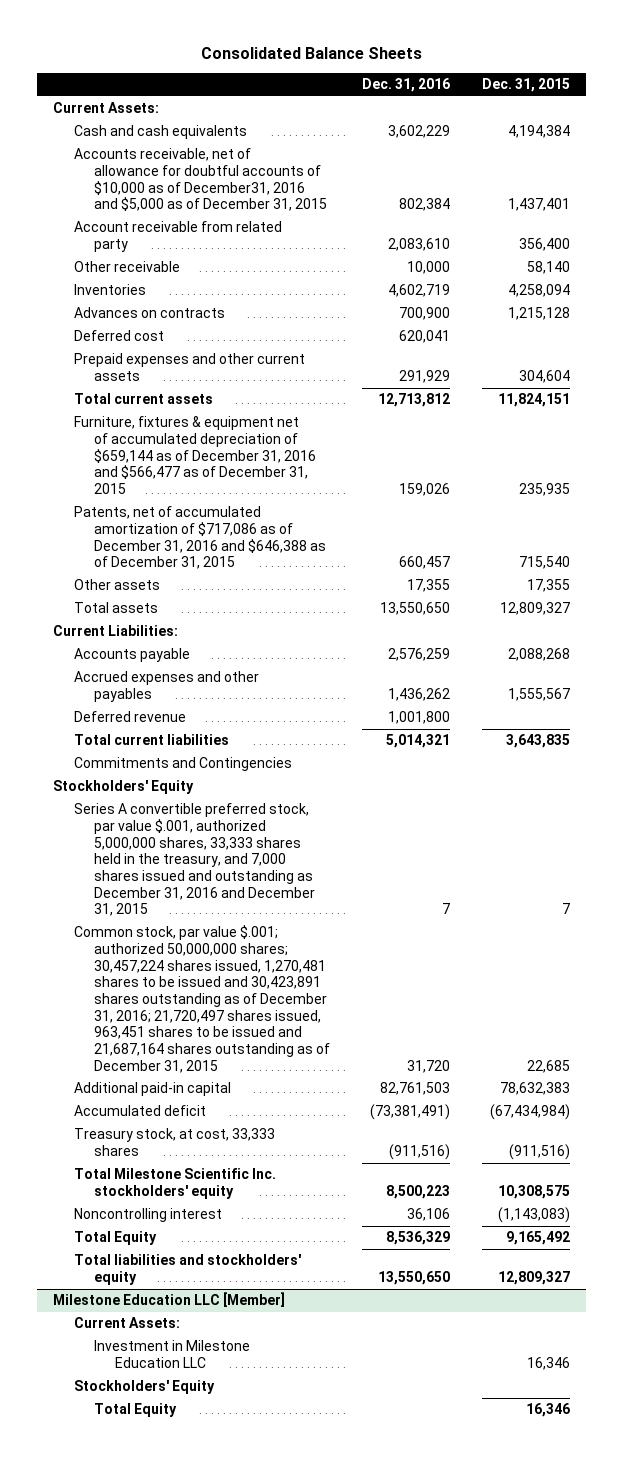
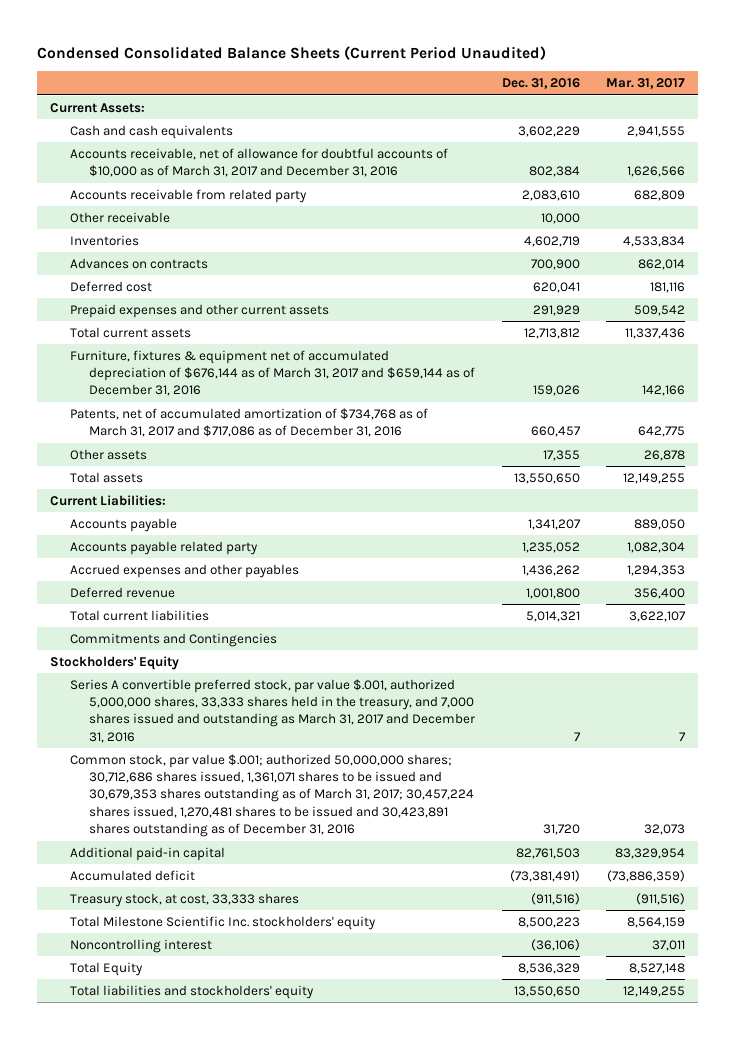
[200,46,422,59] Consolidated Balance Sheets -> [37,45,547,60] Condensed Consolidated Balance Sheets (Current Period Unaudited)
[481,78,570,93] Dec. 31, 2015 -> none
none -> [605,78,685,90] Mar. 31, 2017
[73,148,328,212] Accounts receivable, net of allowance for doubtful accounts of $10,000 as of December31, 2016 and $5,000 as of December 31, 2015 -> [69,147,448,178] Accounts receivable, net of allowance for doubtful accounts of $10,000 as of March 31, 2017 and December 31, 2016
[73,221,282,253] Account receivable from related party -> [69,188,307,203] Accounts receivable from related party
[73,416,317,495] Furniture, fixtures & equipment net of accumulated depreciation of $659,144 as of December 31, 2016 and $566,477 as of December 31, 2015 -> [69,349,476,397] Furniture, fixtures & equipment net of accumulated depreciation of $676,144 as of March 31, 2017 and $659,144 as of December 31, 2016
[73,506,327,570] Patents, net of accumulated amortization of $717,086 as of December 31, 2016 and $646,388 as of December 31, 2015 -> [69,407,428,438] Patents, net of accumulated amortization of $734,768 as of March 31, 2017 and $717,086 as of December 31, 2016
[388,648,451,662] 2,576,259 -> [527,518,581,530] 1,341,207
none -> [69,540,258,555] Accounts payable related party
[73,803,316,917] Series A convertible preferred stock, par value $.001, authorized 5,000,000 shares, 33,333 shares held in the treasury, and 7,000 shares issued and outstanding as December 31, 2016 and December 31, 2015 -> [69,678,476,743] Series A convertible preferred stock, par value $.001, authorized 5,000,000 shares, 33,333 shares held in the treasury, and 7,000 shares issued and outstanding as March 31, 2017 and December 31, 2016
[73,925,331,1073] Common stock, par value $.001; authorized 50,000,000 shares; 30,457,224 shares issued, 1,270,481 shares to be issued and 30,423,891 shares outstanding as of December 31, 2016; 21,720,497 shares issued, 963,451 shares to be issued and 21,687,164 shares outstanding as of December 31, 2015 -> [69,753,475,838] Common stock, par value $.001; authorized 50,000,000 shares; 30,712,686 shares issued, 1,361,071 shares to be issued and 30,679,353 shares outstanding as of March 31, 2017; 30,457,224 shares issued, 1,270,481 shares to be issued and 30,423,891 shares outstanding as of December 31, 2016
[407,1208,451,1222] 36,106 -> [530,938,580,951] (36,106)
[53,1292,286,1308] Milestone Education LLC [Member] -> none
[73,1317,180,1329] Current Assets: -> none
[94,1340,251,1369] Investment in Milestone Education LLC -> none
[73,1380,215,1395] Stockholders' Equity -> none
[94,1403,178,1418] Total Equity -> none

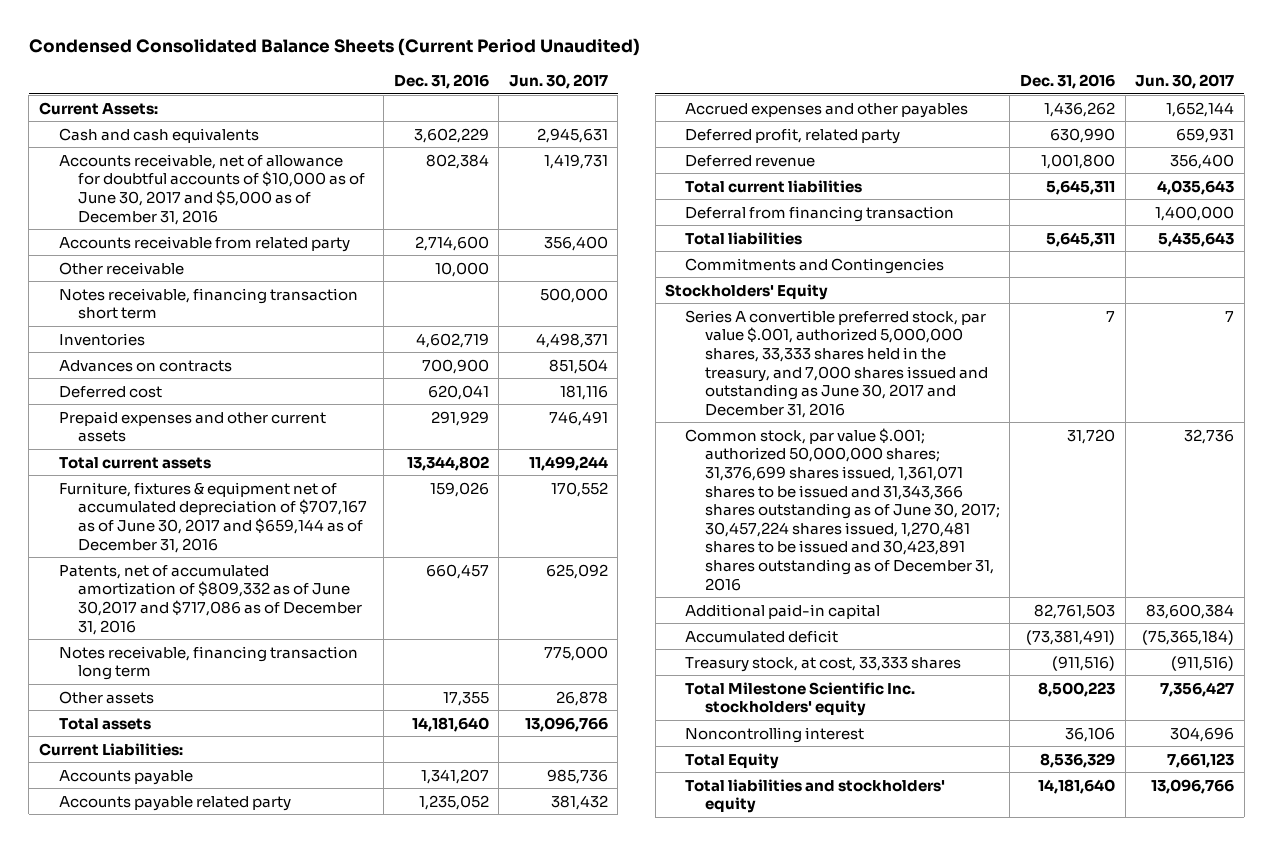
[605,78,685,90] Mar. 31, 2017 -> none
none -> [508,73,608,89] Jun. 30, 2017
[69,147,448,178] Accounts receivable, net of allowance for doubtful accounts of $10,000 as of March 31, 2017 and December 31, 2016 -> [58,153,366,225] Accounts receivable, net of allowance for doubtful accounts of $10,000 as of June 30, 2017 and $5,000 as of December 31, 2016
[521,189,580,201] 2,083,610 -> [414,235,489,251] 2,714,600
none -> [58,287,358,320] Notes receivable, financing transaction short term
[523,327,580,339] 12,713,812 -> [406,455,489,471] 13,344,802
[69,349,476,397] Furniture, fixtures & equipment net of accumulated depreciation of $676,144 as of March 31, 2017 and $659,144 as of December 31, 2016 -> [58,481,368,553] Furniture, fixtures & equipment net of accumulated depreciation of $707,167 as of June 30, 2017 and $659,144 as of December 31, 2016
[69,407,428,438] Patents, net of accumulated amortization of $734,768 as of March 31, 2017 and $717,086 as of December 31, 2016 -> [58,564,363,635] Patents, net of accumulated amortization of $809,332 as of June 30,2017 and $717,086 as of December 31, 2016
none -> [58,645,358,681] Notes receivable, financing transaction long term
[513,472,580,484] 13,550,650 -> [411,716,489,732] 14,181,640
none -> [685,127,901,144] Deferred profit, related party
[525,610,580,622] 5,014,321 -> [1046,179,1116,195] 5,645,311
none -> [685,205,955,222] Deferral from financing transaction
none -> [685,231,803,245] Total liabilities
[69,678,476,743] Series A convertible preferred stock, par value $.001, authorized 5,000,000 shares, 33,333 shares held in the treasury, and 7,000 shares issued and outstanding as March 31, 2017 and December 31, 2016 -> [685,309,988,418] Series A convertible preferred stock, par value $.001, authorized 5,000,000 shares, 33,333 shares held in the treasury, and 7,000 shares issued and outstanding as June 30, 2017 and December 31, 2016
[69,753,475,838] Common stock, par value $.001; authorized 50,000,000 shares; 30,712,686 shares issued, 1,361,071 shares to be issued and 30,679,353 shares outstanding as of March 31, 2017; 30,457,224 shares issued, 1,270,481 shares to be issued and 30,423,891 shares outstanding as of December 31, 2016 -> [685,427,1000,591] Common stock, par value $.001; authorized 50,000,000 shares; 31,376,699 shares issued, 1,361,071 shares to be issued and 31,343,366 shares outstanding as of June 30, 2017; 30,457,224 shares issued, 1,270,481 shares to be issued and 30,423,891 shares outstanding as of December 31, 2016
[530,938,580,951] (36,106) -> [1065,726,1116,742] 36,106
[513,985,580,997] 13,550,650 -> [1038,778,1116,794] 14,181,640

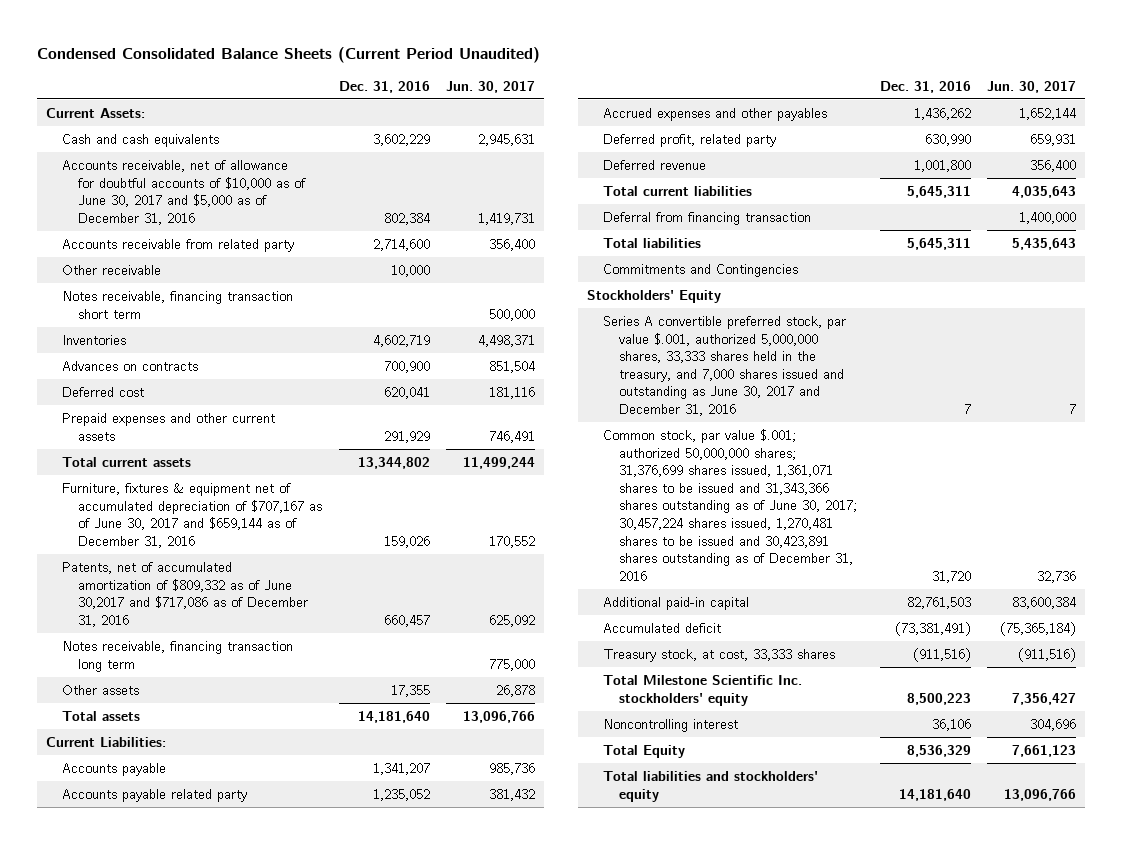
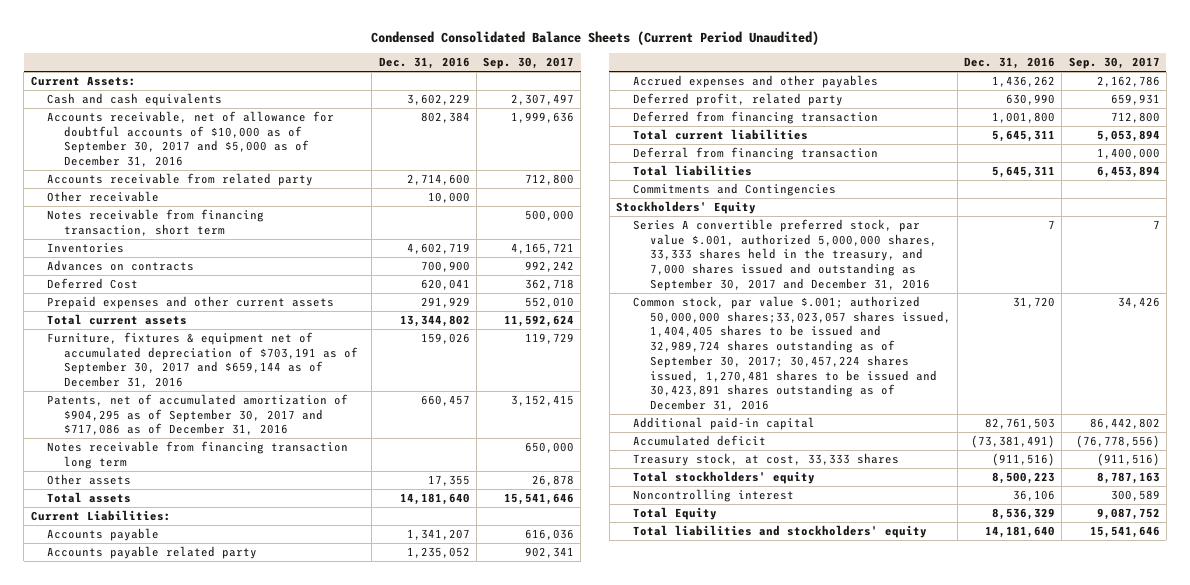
[446,80,536,93] Jun. 30, 2017 -> none
none -> [483,57,575,70] Sep. 30, 2017
[61,159,306,225] Accounts receivable, net of allowance for doubtful accounts of $10,000 as of June 30, 2017 and $5,000 as of December 31, 2016 -> [47,111,335,168] Accounts receivable, net of allowance for doubtful accounts of $10,000 as of September 30, 2017 and $5,000 as of December 31, 2016
[61,290,293,319] Notes receivable, financing transaction short term -> [47,209,265,236] Notes receivable from financing transaction, short term
[61,386,144,397] Deferred cost -> [47,278,139,290] Deferred Cost
[61,482,322,548] Furniture, fixtures & equipment net of accumulated depreciation of $707,167 as of June 30, 2017 and $659,144 as of December 31, 2016 -> [47,332,359,389] Furniture, fixtures & equipment net of accumulated depreciation of $703,191 as of September 30, 2017 and $659,144 as of December 31, 2016
[61,561,308,627] Patents, net of accumulated amortization of $809,332 as of June 30,2017 and $717,086 as of December 31, 2016 -> [47,394,349,436] Patents, net of accumulated amortization of $904,295 as of September 30, 2017 and $717,086 as of December 31, 2016
[61,640,293,672] Notes receivable, financing transaction long term -> [47,441,349,469] Notes receivable from financing transaction long term
[602,159,706,170] Deferred revenue -> [632,111,878,125] Deferred from financing transaction
[602,315,846,417] Series A convertible preferred stock, par value $.001, authorized 5,000,000 shares, 33,333 shares held in the treasury, and 7,000 shares issued and outstanding as June 30, 2017 and December 31, 2016 -> [632,219,937,291] Series A convertible preferred stock, par value $.001, authorized 5,000,000 shares, 33,333 shares held in the treasury, and 7,000 shares issued and outstanding as September 30, 2017 and December 31, 2016
[602,428,857,582] Common stock, par value $.001; authorized 50,000,000 shares; 31,376,699 shares issued, 1,361,071 shares to be issued and 31,343,366 shares outstanding as of June 30, 2017; 30,457,224 shares issued, 1,270,481 shares to be issued and 30,423,891 shares outstanding as of December 31, 2016 -> [632,296,951,412] Common stock, par value $.001; authorized 50,000,000 shares;33,023,057 shares issued, 1,404,405 shares to be issued and 32,989,724 shares outstanding as of September 30, 2017; 30,457,224 shares issued, 1,270,481 shares to be issued and 30,423,891 shares outstanding as of December 31, 2016
[602,674,802,706] Total Milestone Scientific Inc. stockholders' equity -> [632,471,815,485] Total stockholders' equity

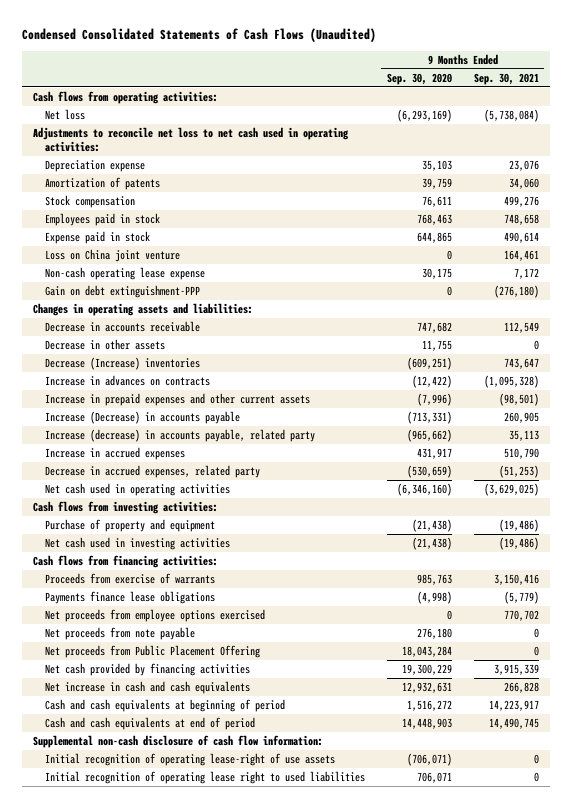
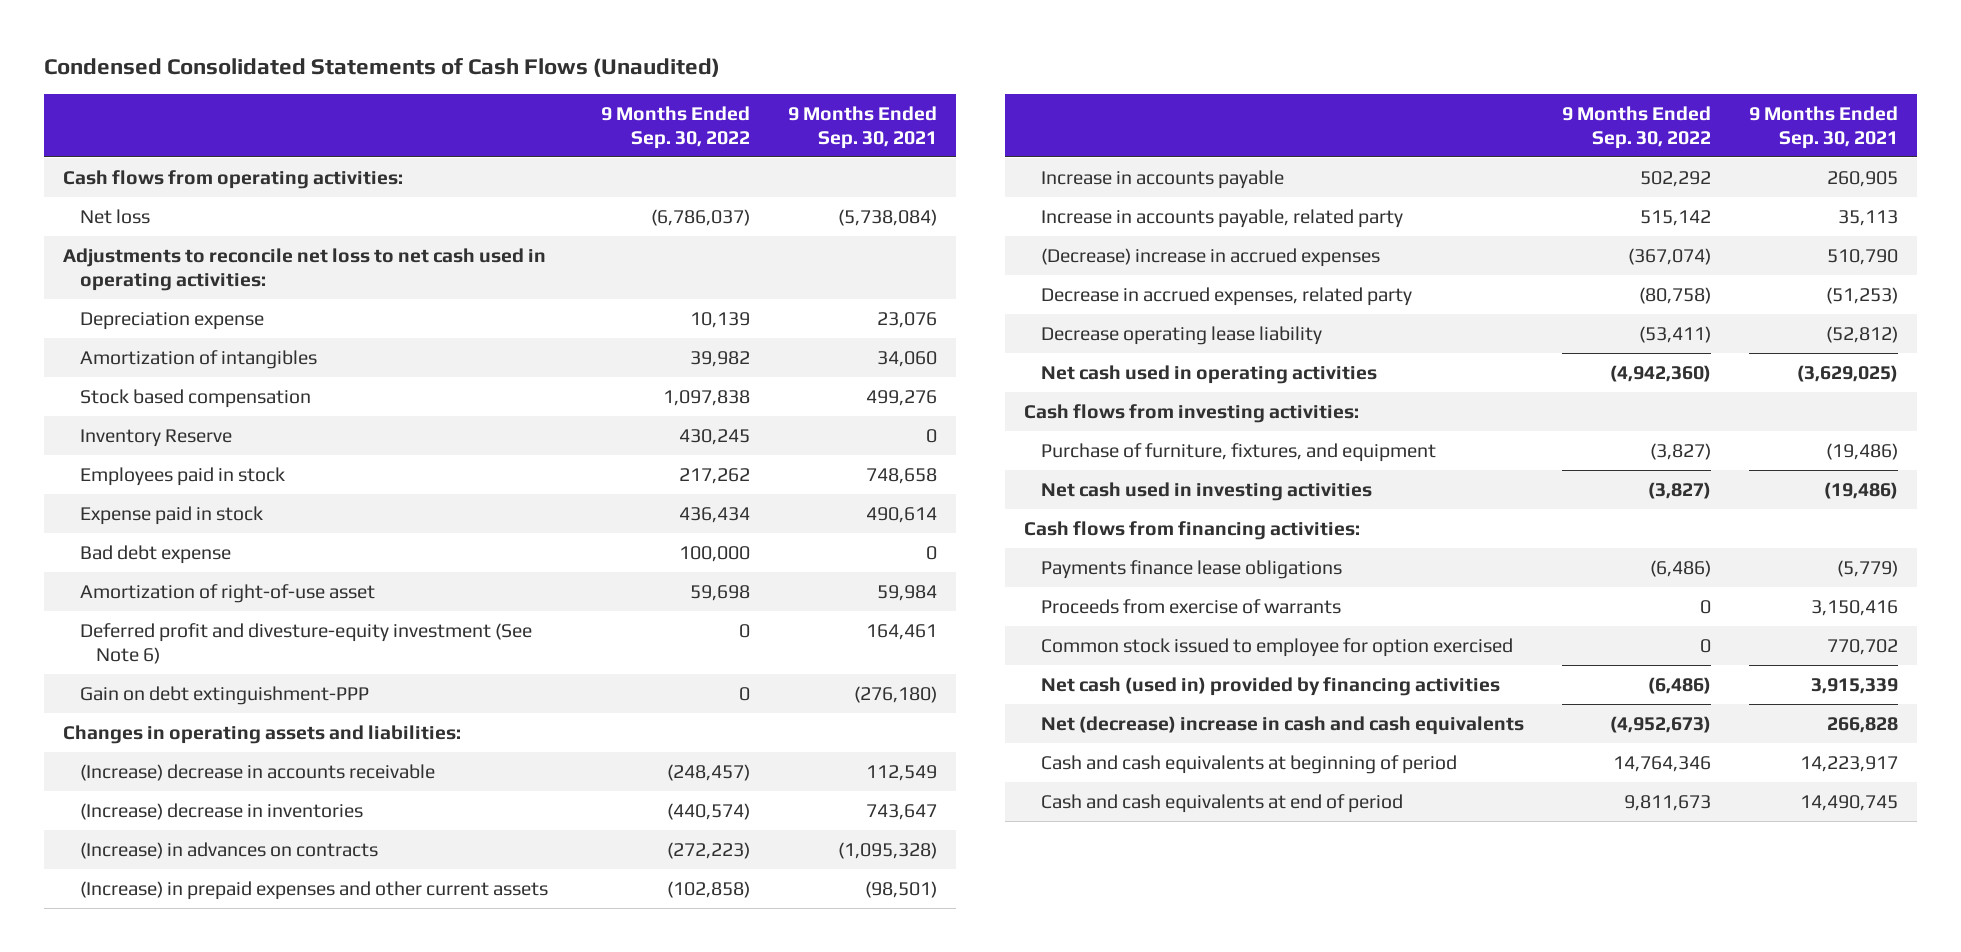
[386,72,452,85] Sep. 30, 2020 -> none
none -> [600,105,750,149] 9 Months Ended Sep. 30, 2022
[44,176,160,190] Amortization of patents -> [79,349,317,369] Amortization of intangibles
[44,194,135,208] Stock compensation -> [79,388,311,408] Stock based compensation
none -> [79,428,232,447] Inventory Reserve
[44,266,205,280] Non-cash operating lease expense -> none
none -> [79,544,231,564] Bad debt expense
none -> [79,583,375,603] Amortization of right-of-use asset
[44,248,180,262] Loss on China joint venture -> [79,622,532,664] Deferred profit and divesture-equity investment (See Note 6)
[44,338,165,350] Decrease in other assets -> none
[44,320,200,332] Decrease in accounts receivable -> [79,763,435,781] (Increase) decrease in accounts receivable
[44,356,200,370] Decrease (Increase) inventories -> [79,802,363,820] (Increase) decrease in inventories
[44,374,210,386] Increase in advances on contracts -> [79,841,378,859] (Increase) in advances on contracts
[44,392,310,406] Increase in prepaid expenses and other current assets -> [79,880,548,900] (Increase) in prepaid expenses and other current assets
[44,410,240,424] Increase (Decrease) in accounts payable -> [1041,169,1285,189] Increase in accounts payable
[44,428,315,442] Increase (decrease) in accounts payable, related party -> [1041,208,1404,228] Increase in accounts payable, related party
[44,446,185,460] Increase in accrued expenses -> [1041,247,1381,267] (Decrease) increase in accrued expenses
none -> [1041,325,1323,345] Decrease operating lease liability
[44,518,215,532] Purchase of property and equipment -> [1041,442,1437,462] Purchase of furniture, fixtures, and equipment
[44,626,195,640] Net proceeds from note payable -> none
[44,644,260,658] Net proceeds from Public Placement Offering -> none
[44,572,215,584] Proceeds from exercise of warrants -> [1041,598,1342,614] Proceeds from exercise of warrants
[44,608,265,622] Net proceeds from employee options exercised -> [1041,637,1514,657] Common stock issued to employee for option exercised
[44,662,250,676] Net cash provided by financing activities -> [1041,676,1501,696] Net cash (used in) provided by financing activities
[44,680,250,694] Net increase in cash and cash equivalents -> [1041,715,1525,735] Net (decrease) increase in cash and cash equivalents
[32,734,323,748] Supplemental non-cash disclosure of cash flow information: -> none
[44,752,335,766] Initial recognition of operating lease-right of use assets -> none
[44,770,365,784] Initial recognition of operating lease right to used liabilities -> none

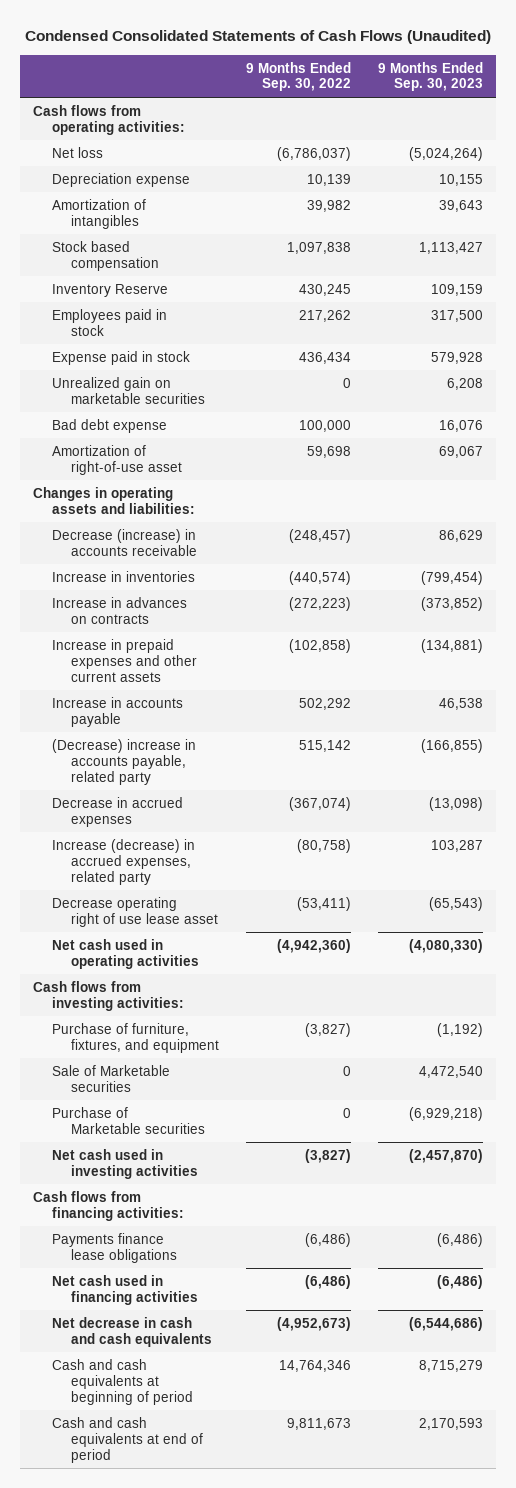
[787,105,937,149] 9 Months Ended Sep. 30, 2021 -> none
none -> [377,61,483,92] 9 Months Ended Sep. 30, 2023
[62,247,546,291] Adjustments to reconcile net loss to net cash used in operating activities: -> none
none -> [52,376,205,404] Unrealized gain on marketable securities
[79,622,532,664] Deferred profit and divesture-equity investment (See Note 6) -> none
[79,685,369,705] Gain on debt extinguishment-PPP -> none
[79,763,435,781] (Increase) decrease in accounts receivable -> [52,528,197,556] Decrease (increase) in accounts receivable
[79,802,363,820] (Increase) decrease in inventories -> [52,570,196,582] Increase in inventories
[79,841,378,859] (Increase) in advances on contracts -> [52,596,188,624] Increase in advances on contracts
[79,880,548,900] (Increase) in prepaid expenses and other current assets -> [52,638,197,682] Increase in prepaid expenses and other current assets
[1041,208,1404,228] Increase in accounts payable, related party -> [52,738,197,785] (Decrease) increase in accounts payable, related party
[1041,247,1381,267] (Decrease) increase in accrued expenses -> [52,796,184,827] Decrease in accrued expenses
[1041,286,1413,306] Decrease in accrued expenses, related party -> [52,838,196,885] Increase (decrease) in accrued expenses, related party
[1041,325,1323,345] Decrease operating lease liability -> [52,896,218,927] Decrease operating right of use lease asset
none -> [52,1064,171,1092] Sale of Marketable securities
none -> [52,1106,205,1134] Purchase of Marketable securities
[1041,598,1342,614] Proceeds from exercise of warrants -> none
[1041,637,1514,657] Common stock issued to employee for option exercised -> none
[1041,676,1501,696] Net cash (used in) provided by financing activities -> [52,1274,198,1305] Net cash used in financing activities
[1041,715,1525,735] Net (decrease) increase in cash and cash equivalents -> [52,1316,212,1347] Net decrease in cash and cash equivalents

